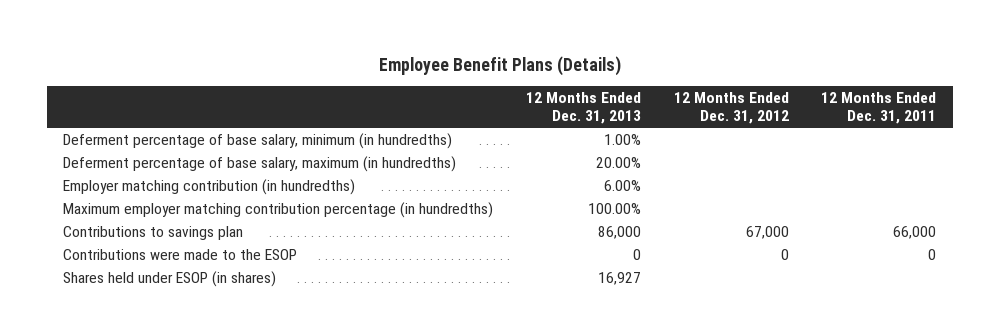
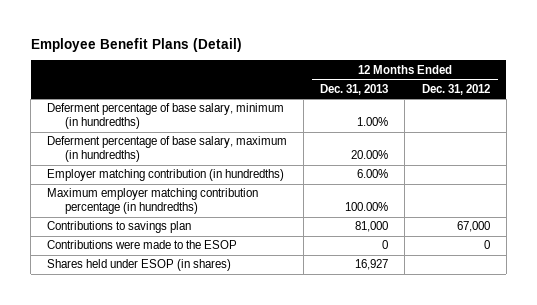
[378,55,621,76] Employee Benefit Plans (Details) -> [30,37,242,52] Employee Benefit Plans (Detail)
[821,91,937,125] 12 Months Ended Dec. 31, 2011 -> none
[597,225,641,239] 86,000 -> [355,221,389,233] 81,000

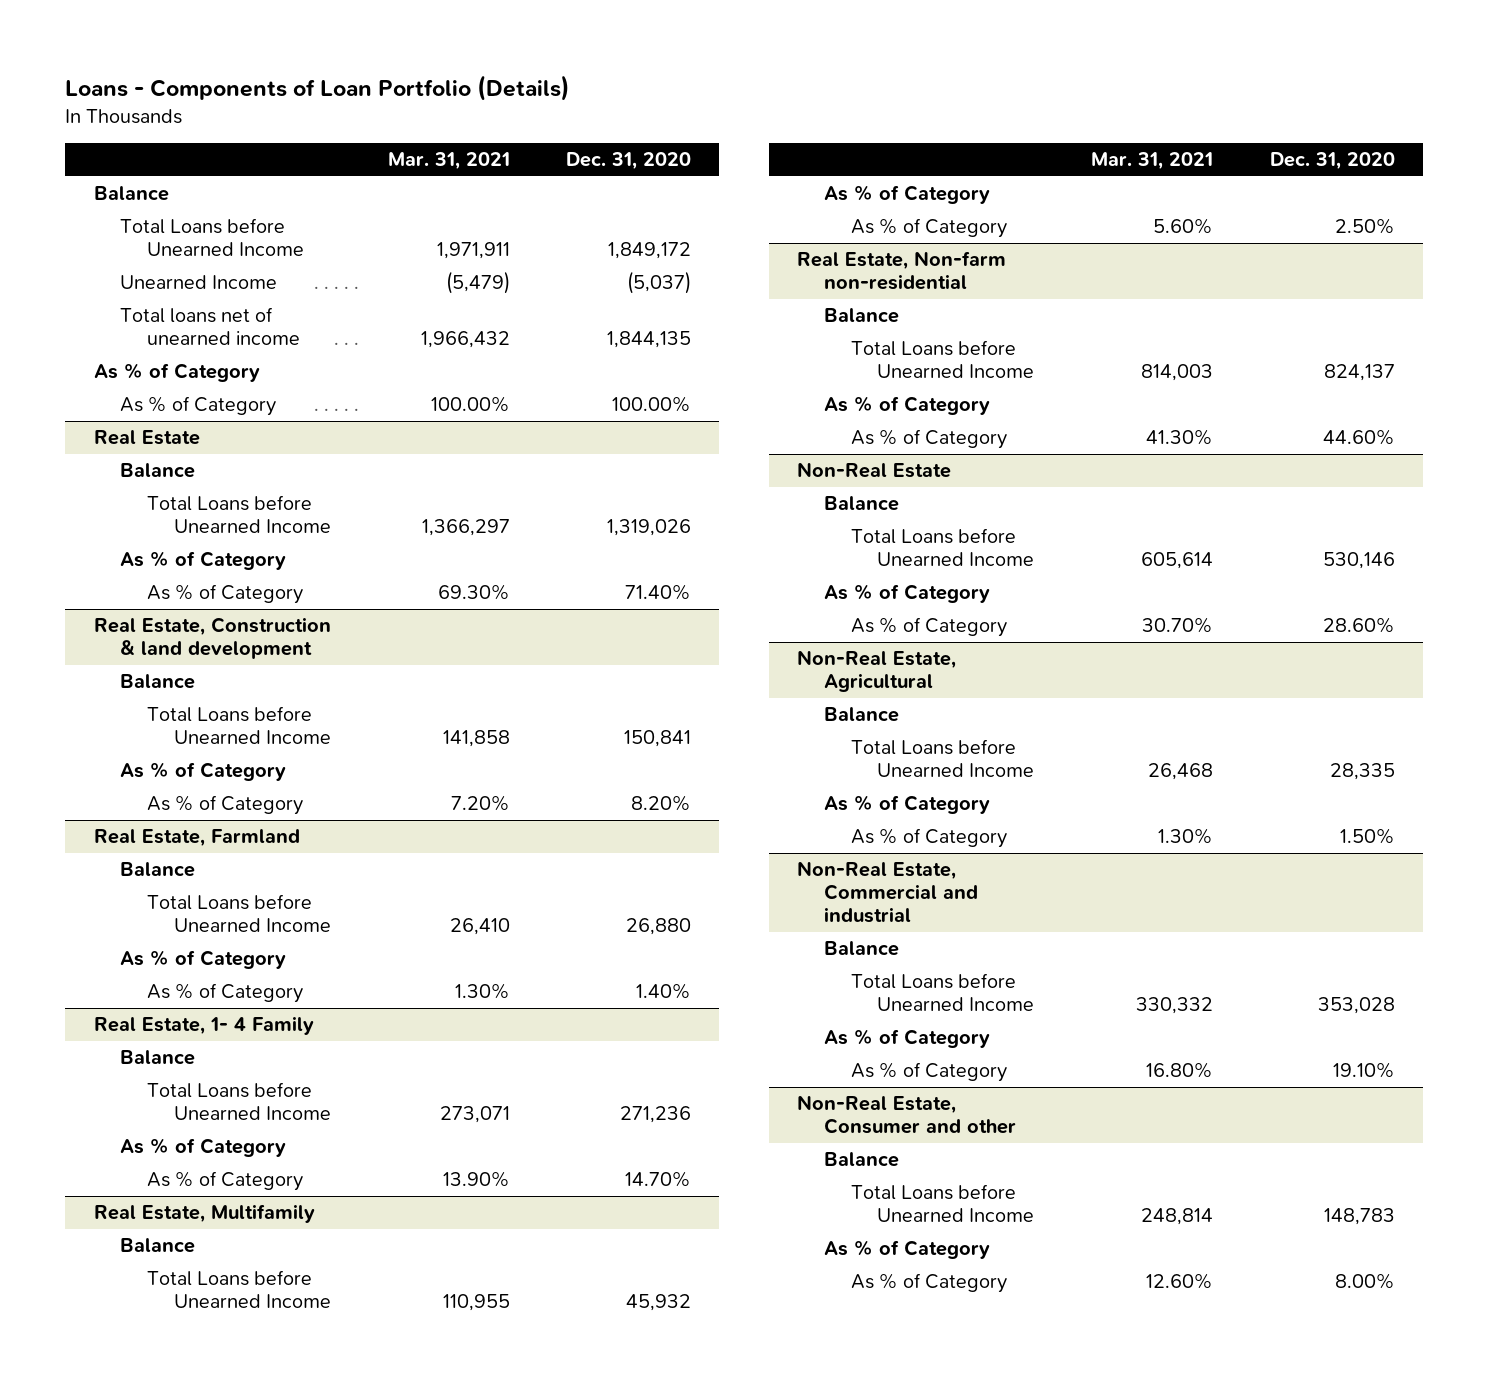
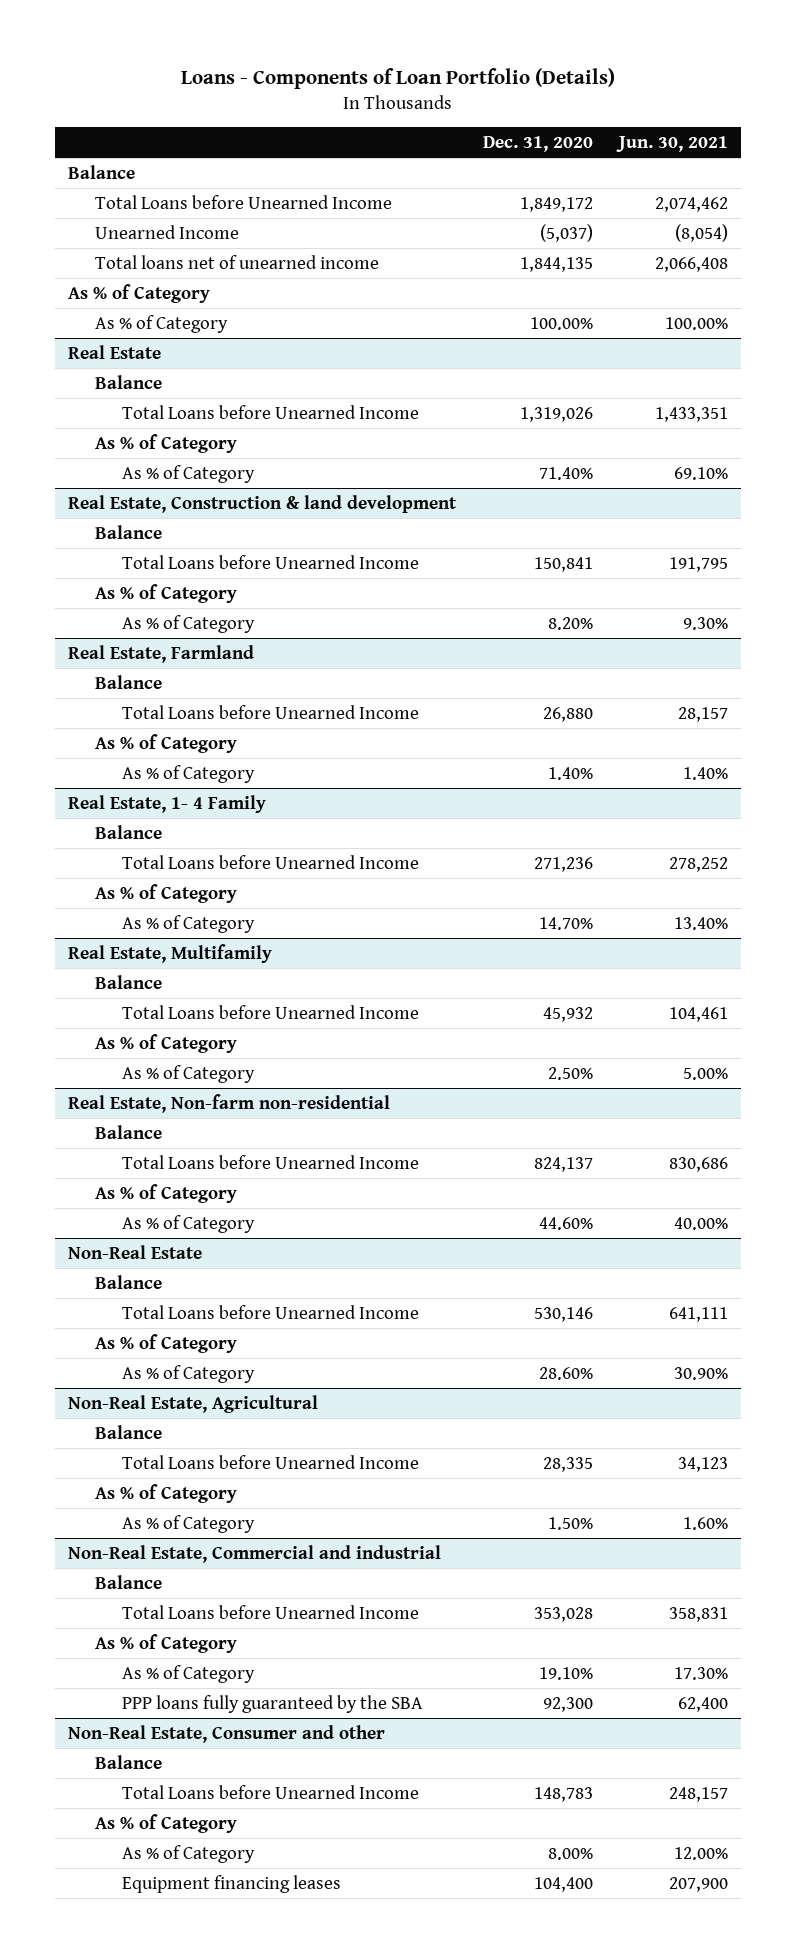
[387,151,510,170] Mar. 31, 2021 -> none
none -> [615,135,728,152] Jun. 30, 2021
none -> [122,1694,424,1713] PPP loans fully guaranteed by the SBA
none -> [122,1874,342,1893] Equipment financing leases

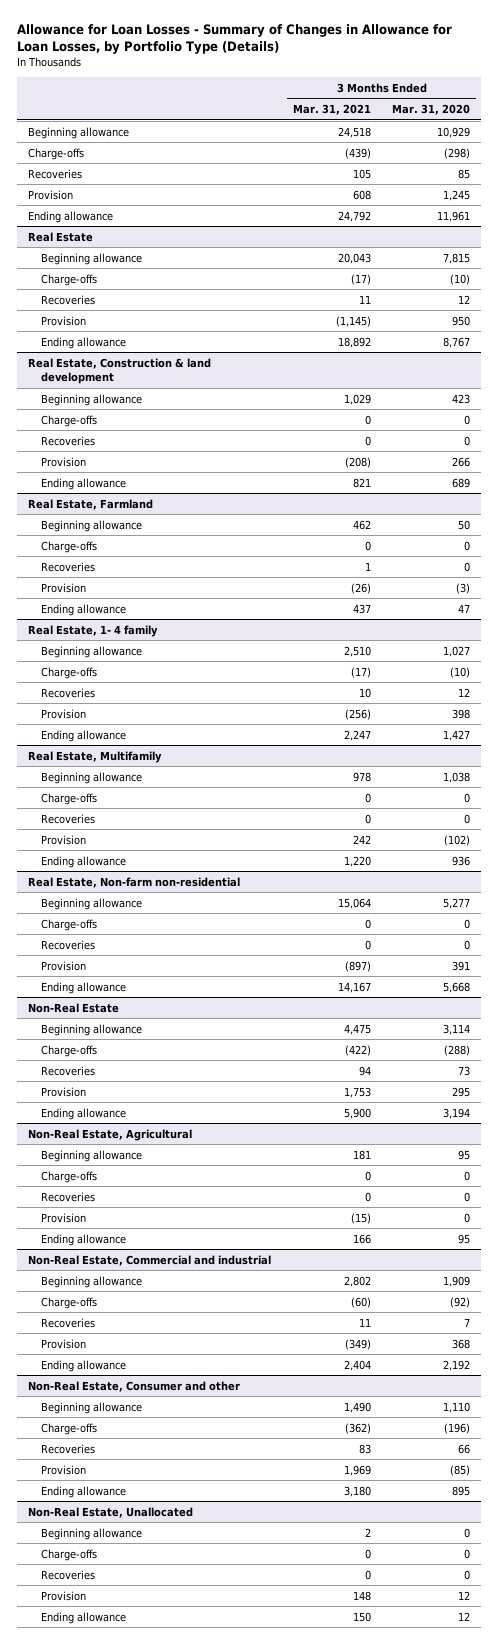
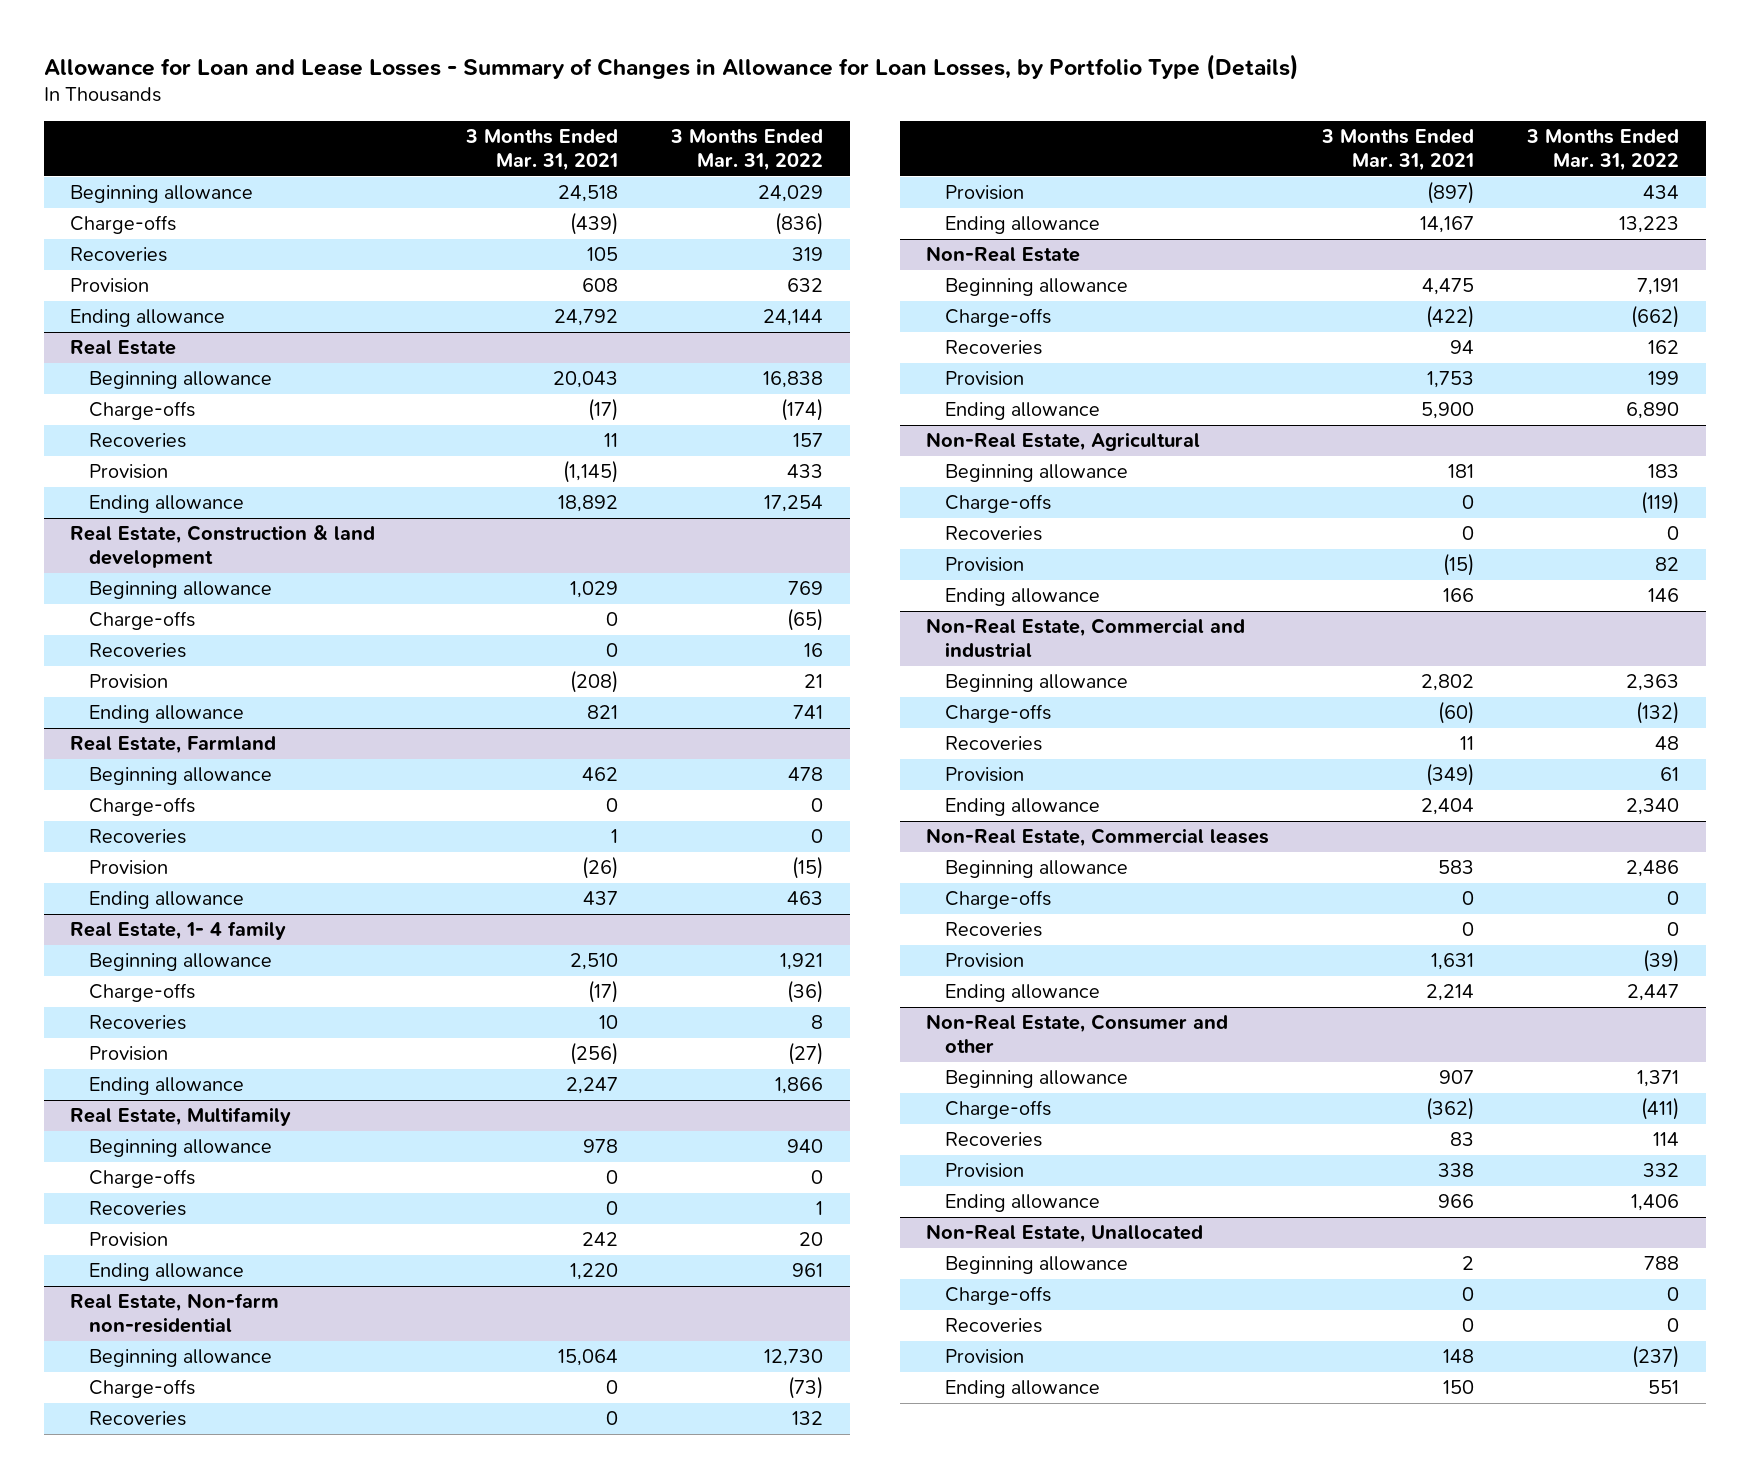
[17,24,453,55] Allowance for Loan Losses - Summary of Changes in Allowance for Loan Losses, by Portfolio Type (Details) -> [43,53,1299,80] Allowance for Loan and Lease Losses - Summary of Changes in Allowance for Loan Losses, by Portfolio Type (Details)
[392,104,471,116] Mar. 31, 2020 -> none
none -> [670,129,824,172] 3 Months Ended Mar. 31, 2022
none -> [926,828,1270,848] Non-Real Estate, Commercial leases
none -> [944,860,1128,879] Beginning allowance
none -> [944,890,1051,910] Charge-offs
none -> [944,922,1042,938] Recoveries
none -> [944,953,1024,969] Provision
none -> [944,984,1100,1003] Ending allowance
[343,1401,371,1413] 1,490 -> [1439,1070,1475,1085] 907
[343,1464,371,1476] 1,969 -> [1438,1163,1475,1178] 338
[343,1485,371,1497] 3,180 -> [1438,1194,1475,1209] 966

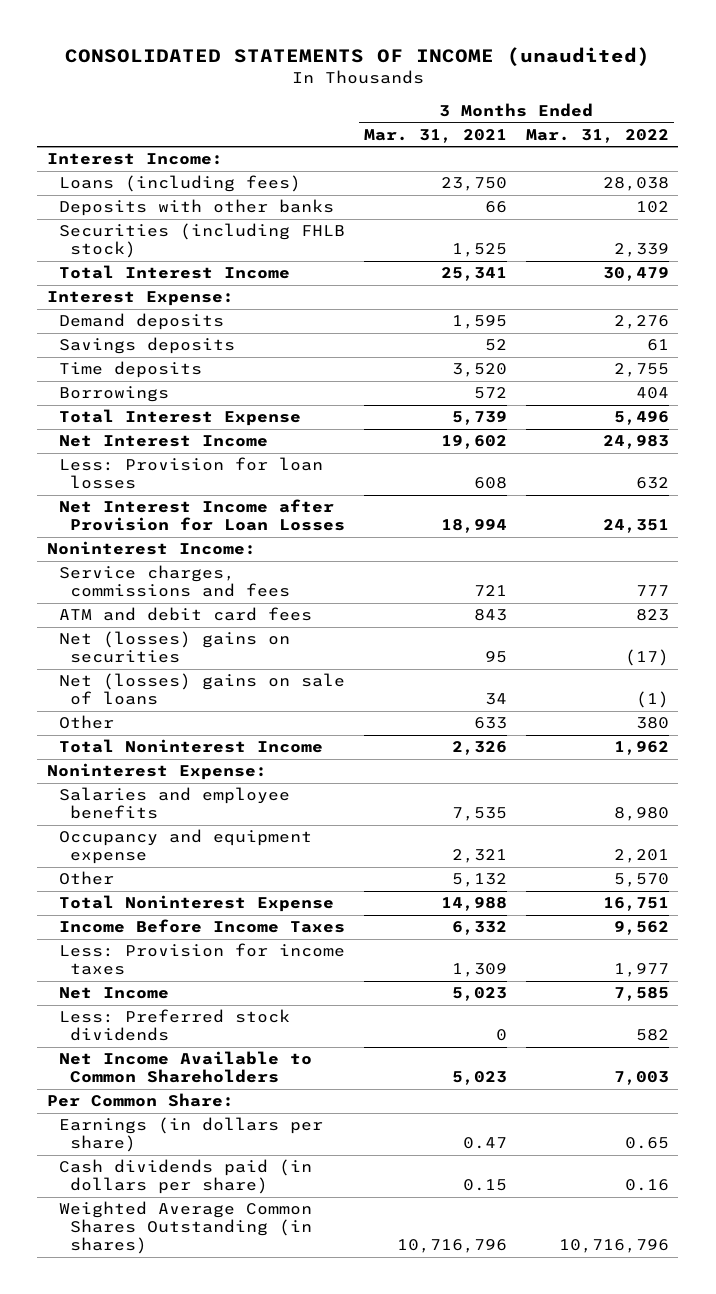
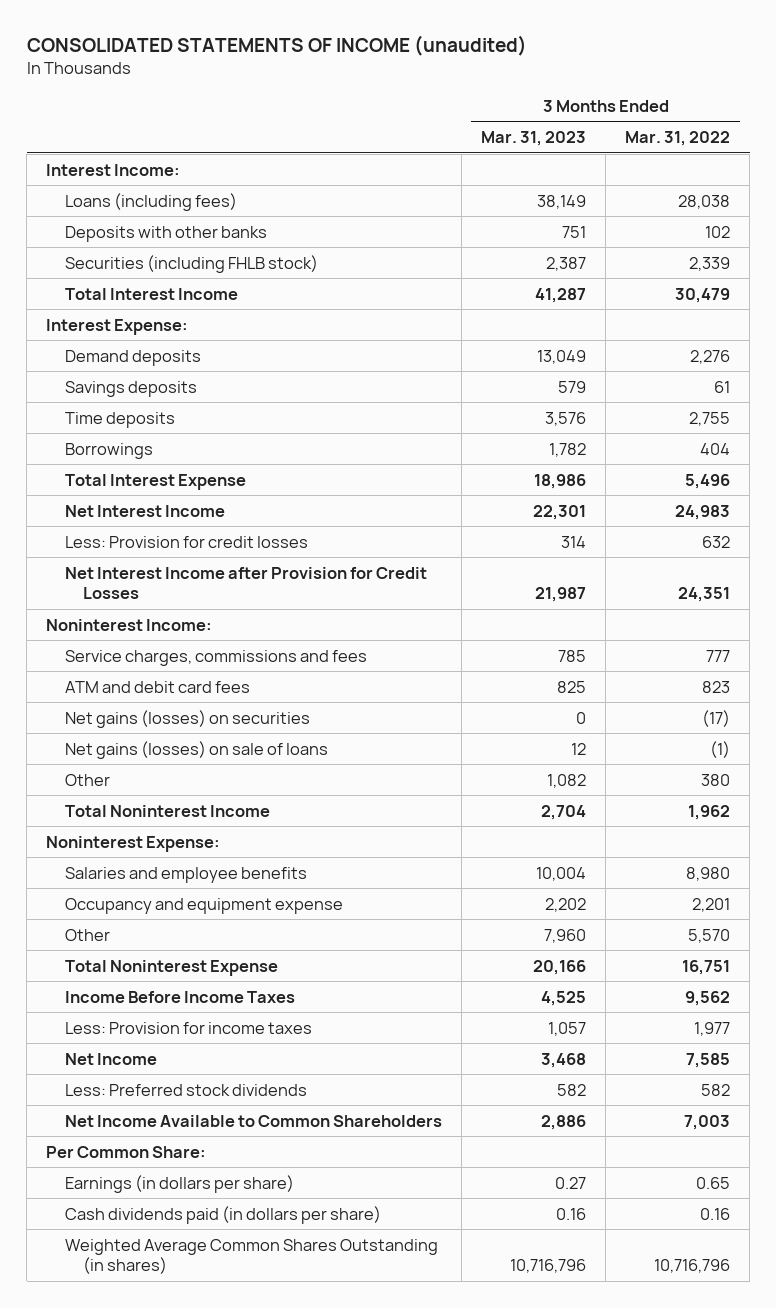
[364,128,508,143] Mar. 31, 2021 -> none
none -> [480,130,586,146] Mar. 31, 2023
[58,457,323,490] Less: Provision for loan losses -> [64,535,308,548] Less: Provision for credit losses
[58,499,346,532] Net Interest Income after Provision for Loan Losses -> [64,566,427,599] Net Interest Income after Provision for Credit Losses
[58,631,290,664] Net (losses) gains on securities -> [64,709,310,728] Net gains (losses) on securities
[58,673,345,706] Net (losses) gains on sale of loans -> [64,740,328,759] Net gains (losses) on sale of loans

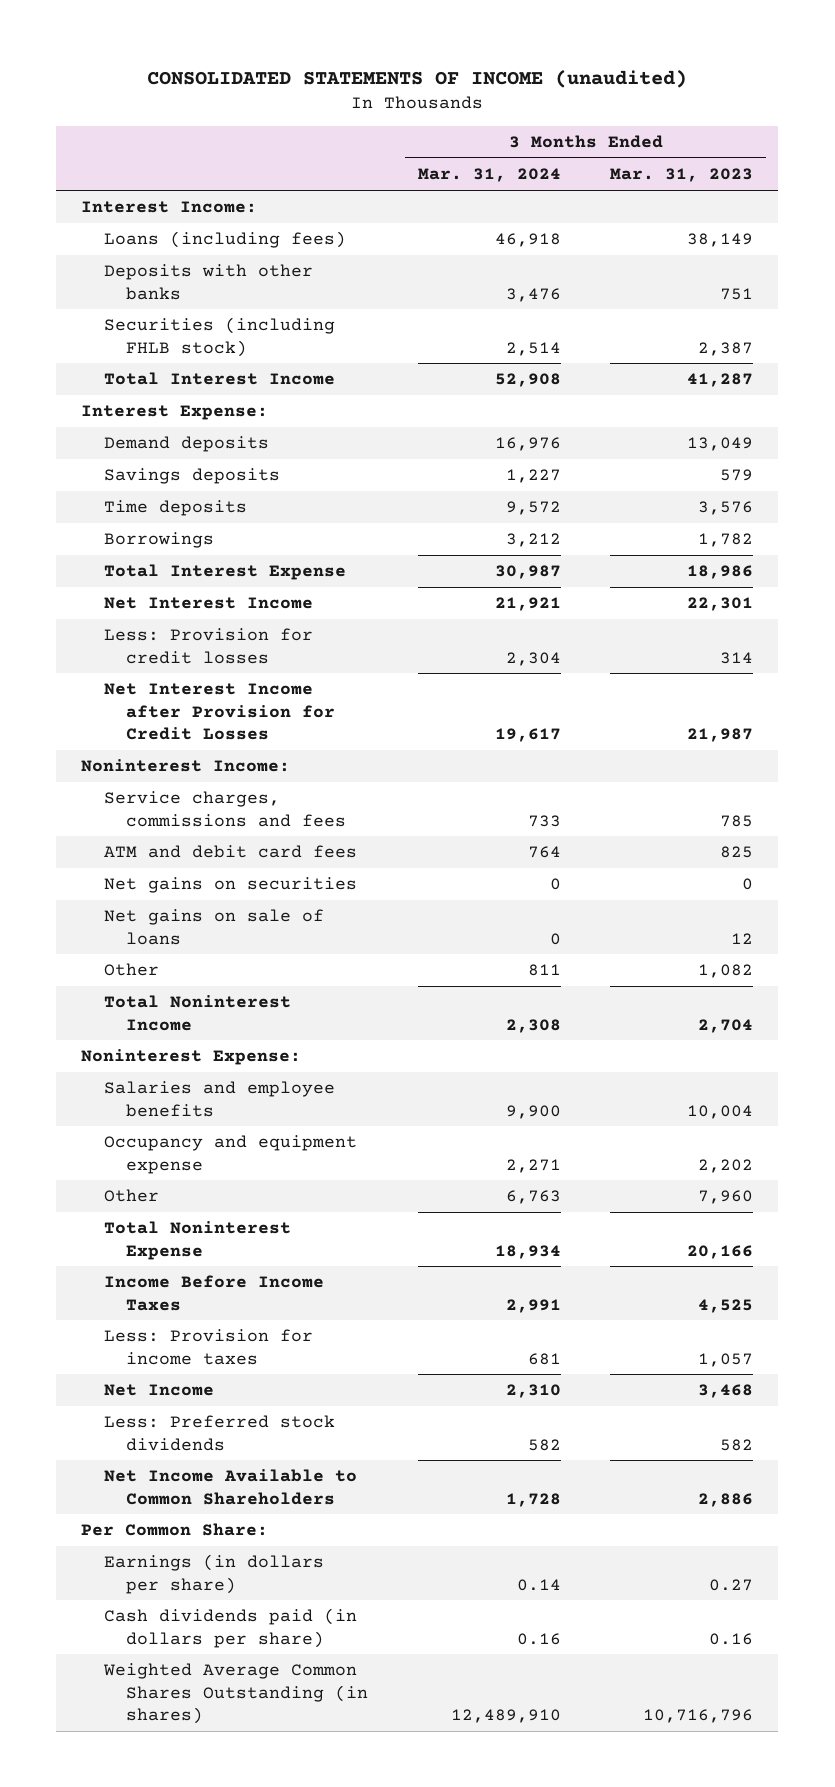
[625,130,731,146] Mar. 31, 2022 -> none
none -> [417,168,561,183] Mar. 31, 2024
[64,709,310,728] Net gains (losses) on securities -> [103,877,357,894] Net gains on securities
[64,740,328,759] Net gains (losses) on sale of loans -> [103,909,324,945] Net gains on sale of loans

